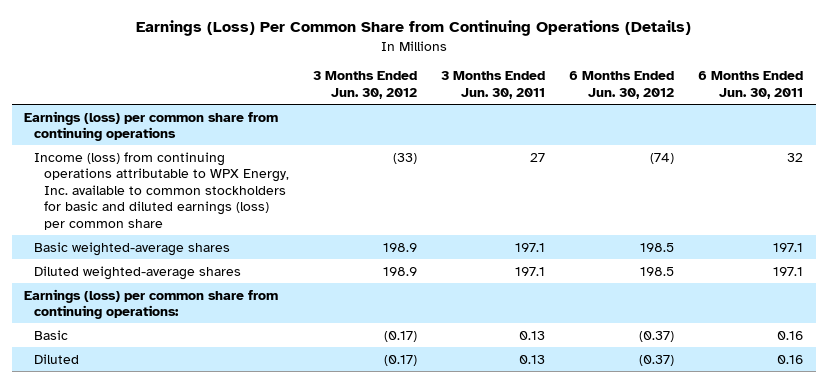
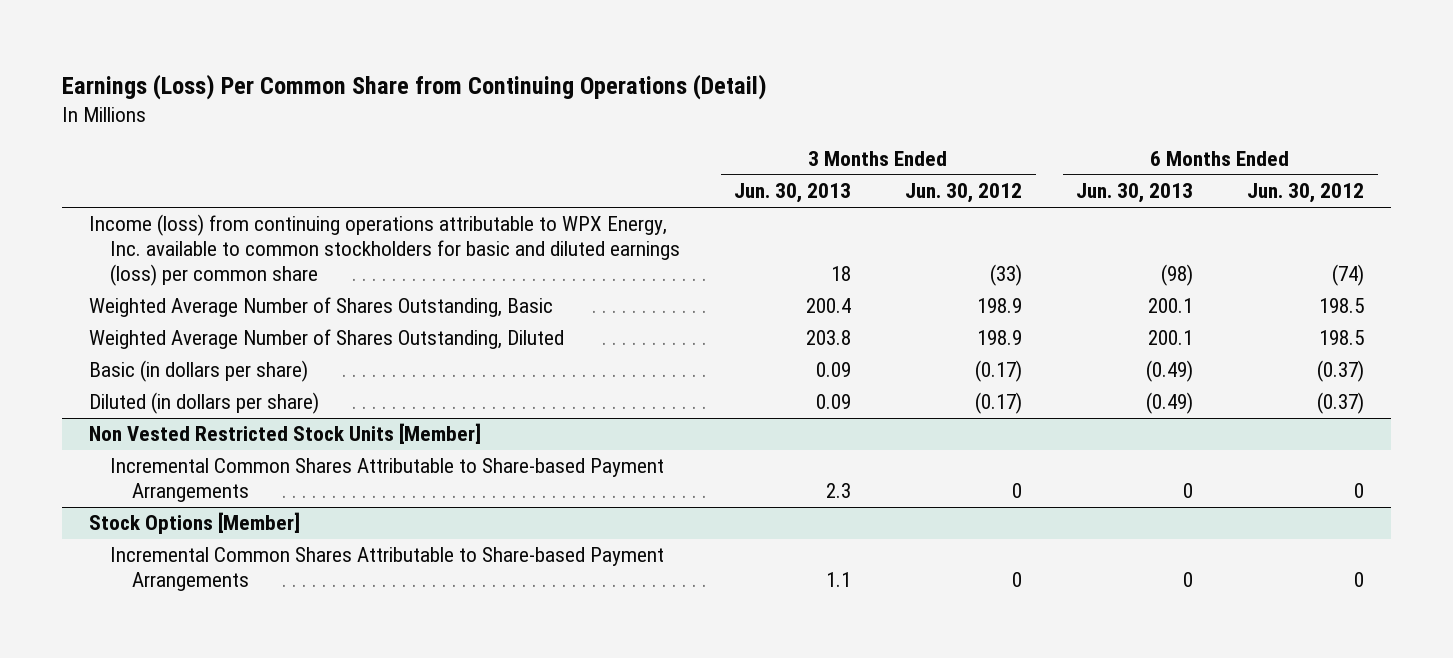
[135,20,691,37] Earnings (Loss) Per Common Share from Continuing Operations (Details) -> [61,73,767,100] Earnings (Loss) Per Common Share from Continuing Operations (Detail)
[441,71,546,99] 3 Months Ended Jun. 30, 2011 -> none
[698,71,804,99] 6 Months Ended Jun. 30, 2011 -> none
none -> [734,183,852,204] Jun. 30, 2013
none -> [1076,183,1194,204] Jun. 30, 2013
[23,110,278,142] Earnings (loss) per common share from continuing operations -> none
[23,288,278,320] Earnings (loss) per common share from continuing operations: -> none
[33,241,230,256] Basic weighted-average shares -> [88,297,553,318] Weighted Average Number of Shares Outstanding, Basic
[33,265,241,280] Diluted weighted-average shares -> [88,329,564,350] Weighted Average Number of Shares Outstanding, Diluted
[33,329,68,340] Basic -> [88,360,308,383] Basic (in dollars per share)
[33,353,79,364] Diluted -> [88,392,319,415] Diluted (in dollars per share)
none -> [88,423,481,445] Non Vested Restricted Stock Units [Member]
none -> [110,458,665,503] Incremental Common Shares Attributable to Share-based Payment Arrangements
none -> [88,512,300,535] Stock Options [Member]
none -> [110,547,665,592] Incremental Common Shares Attributable to Share-based Payment Arrangements

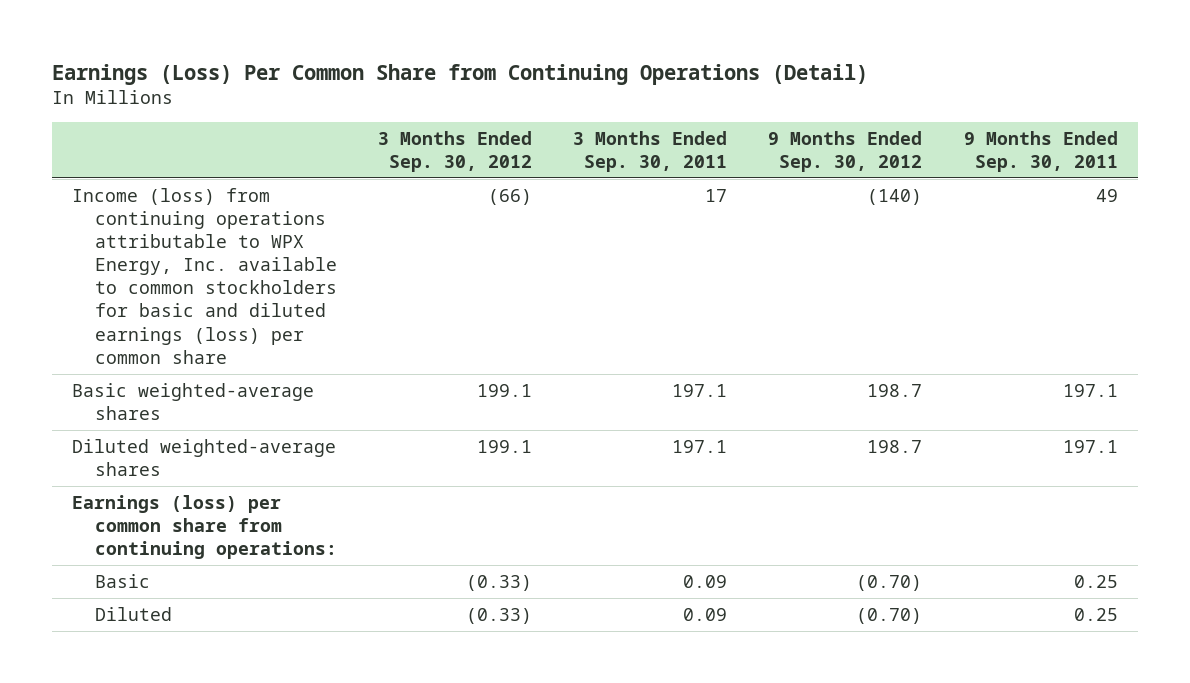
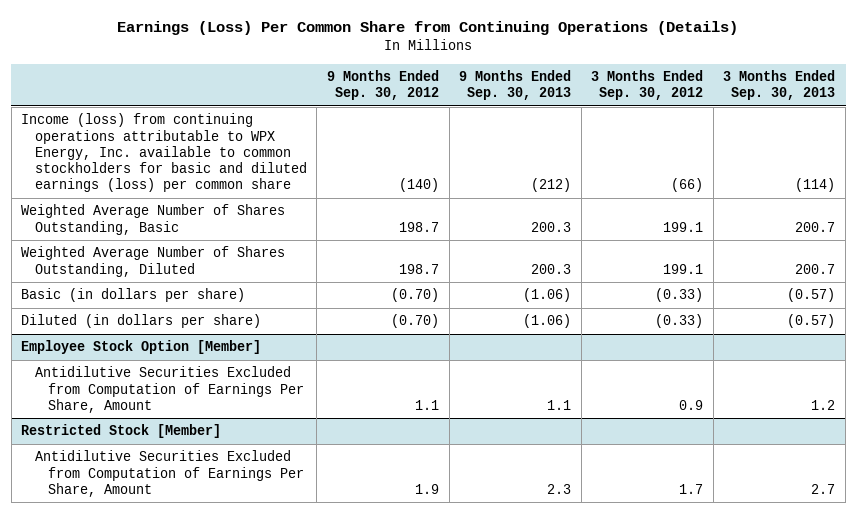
[51,63,868,85] Earnings (Loss) Per Common Share from Continuing Operations (Detail) -> [117,21,739,36] Earnings (Loss) Per Common Share from Continuing Operations (Details)
[573,130,728,173] 3 Months Ended Sep. 30, 2011 -> none
[963,130,1118,173] 9 Months Ended Sep. 30, 2011 -> none
none -> [459,70,572,101] 9 Months Ended Sep. 30, 2013
none -> [723,70,836,101] 3 Months Ended Sep. 30, 2013
[72,494,337,560] Earnings (loss) per common share from continuing operations: -> none
[72,382,315,420] Basic weighted-average shares -> [21,204,286,235] Weighted Average Number of Shares Outstanding, Basic
[72,438,337,476] Diluted weighted-average shares -> [21,246,286,277] Weighted Average Number of Shares Outstanding, Diluted
[94,573,150,588] Basic -> [21,288,246,303] Basic (in dollars per share)
[94,606,172,621] Diluted -> [21,314,262,329] Diluted (in dollars per share)
none -> [21,340,262,355] Employee Stock Option [Member]
none -> [34,366,305,413] Antidilutive Securities Excluded from Computation of Earnings Per Share, Amount
none -> [21,424,222,439] Restricted Stock [Member]
none -> [34,450,305,497] Antidilutive Securities Excluded from Computation of Earnings Per Share, Amount

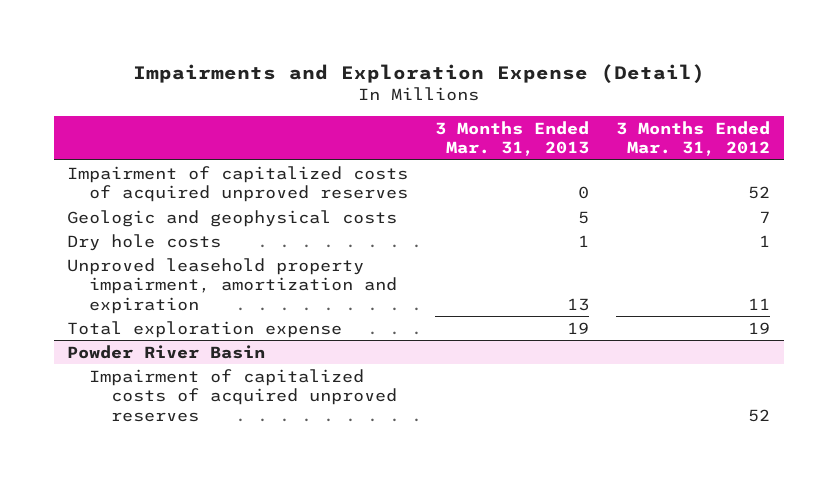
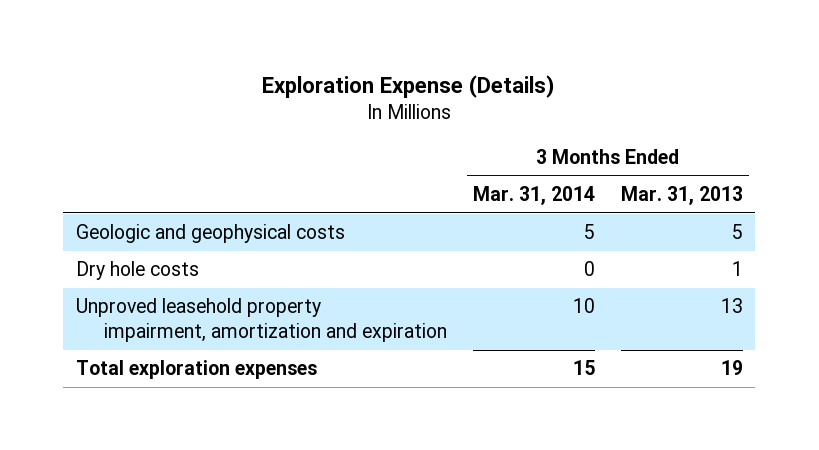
[132,63,705,83] Impairments and Exploration Expense (Detail) -> [262,75,556,99] Exploration Expense (Details)
[616,120,771,156] 3 Months Ended Mar. 31, 2012 -> none
none -> [473,186,596,206] Mar. 31, 2014
[67,165,409,203] Impairment of capitalized costs of acquired unproved reserves -> none
[67,344,266,359] Powder River Basin -> none
[89,368,398,422] Impairment of capitalized costs of acquired unproved reserves -> none
[67,320,343,338] Total exploration expense -> [76,360,318,380] Total exploration expenses

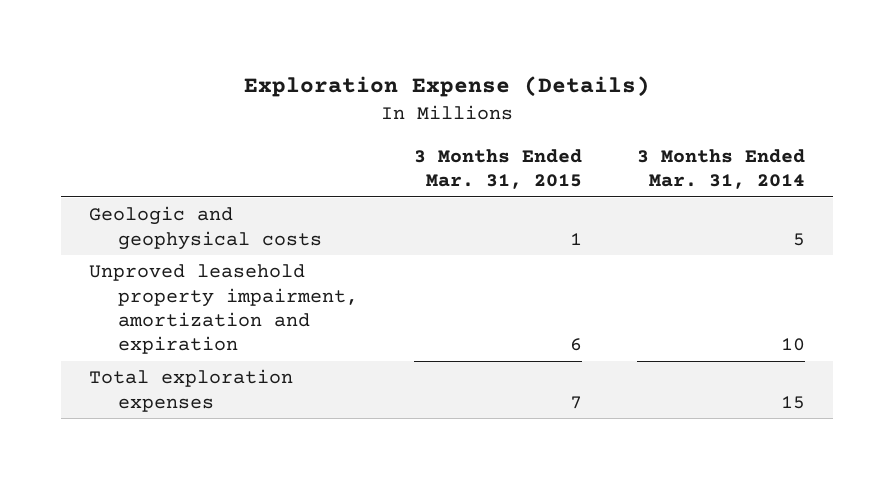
[620,186,743,206] Mar. 31, 2013 -> none
none -> [413,148,582,189] 3 Months Ended Mar. 31, 2015
[76,261,200,281] Dry hole costs -> none

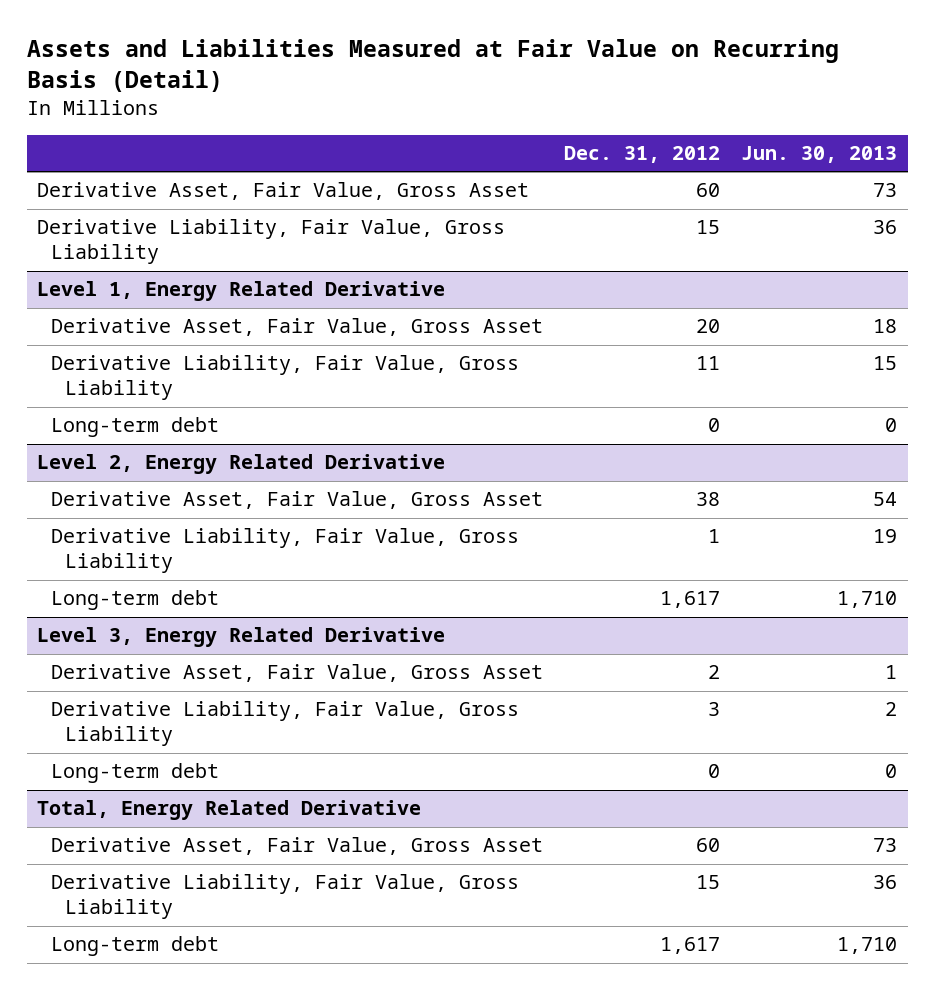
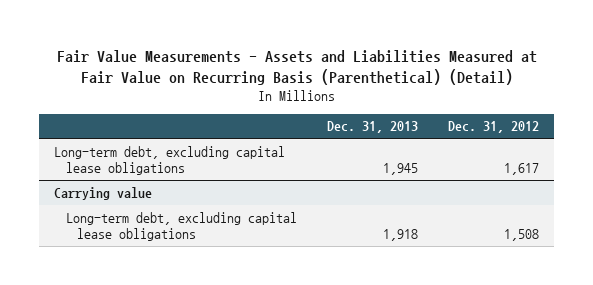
[26,39,839,93] Assets and Liabilities Measured at Fair Value on Recurring Basis (Detail) -> [56,49,537,85] Fair Value Measurements - Assets and Liabilities Measured at Fair Value on Recurring Basis (Parenthetical) (Detail)
[741,146,898,164] Jun. 30, 2013 -> none
none -> [326,121,418,134] Dec. 31, 2013
[37,182,530,201] Derivative Asset, Fair Value, Gross Asset -> none
[37,219,506,265] Derivative Liability, Fair Value, Gross Liability -> none
[37,281,446,302] Level 1, Energy Related Derivative -> none
[51,318,544,337] Derivative Asset, Fair Value, Gross Asset -> none
[51,355,520,401] Derivative Liability, Fair Value, Gross Liability -> none
[37,454,446,475] Level 2, Energy Related Derivative -> none
[51,491,544,510] Derivative Asset, Fair Value, Gross Asset -> none
[51,528,520,574] Derivative Liability, Fair Value, Gross Liability -> none
[37,627,446,648] Level 3, Energy Related Derivative -> none
[51,664,544,683] Derivative Asset, Fair Value, Gross Asset -> none
[51,701,520,747] Derivative Liability, Fair Value, Gross Liability -> none
[51,763,220,784] Long-term debt -> none
[37,800,422,821] Total, Energy Related Derivative -> none
[51,837,544,856] Derivative Asset, Fair Value, Gross Asset -> none
[51,874,520,920] Derivative Liability, Fair Value, Gross Liability -> none
[51,936,220,957] Long-term debt -> none
[51,417,220,438] Long-term debt -> [54,145,286,176] Long-term debt, excluding capital lease obligations
[708,418,721,433] 0 -> [504,163,540,176] 1,617
none -> [54,186,153,200] Carrying value
[51,590,220,611] Long-term debt -> [65,211,297,242] Long-term debt, excluding capital lease obligations
[660,591,721,609] 1,617 -> [504,229,540,242] 1,508

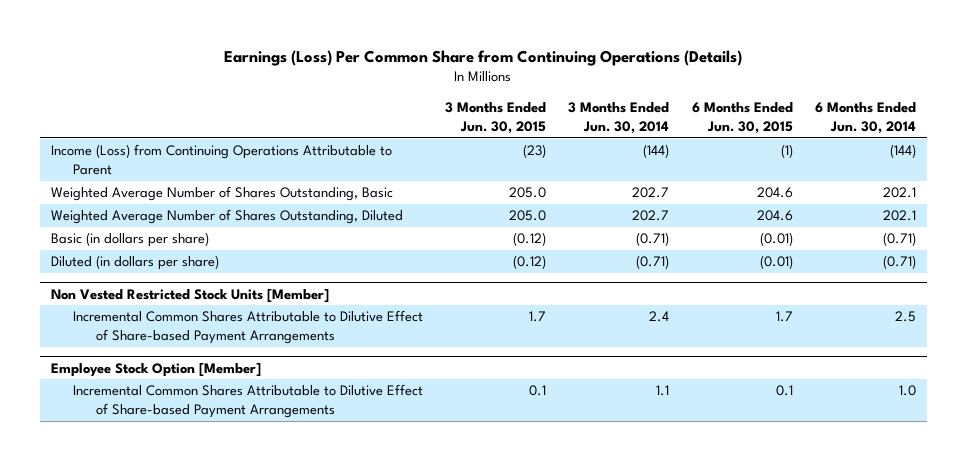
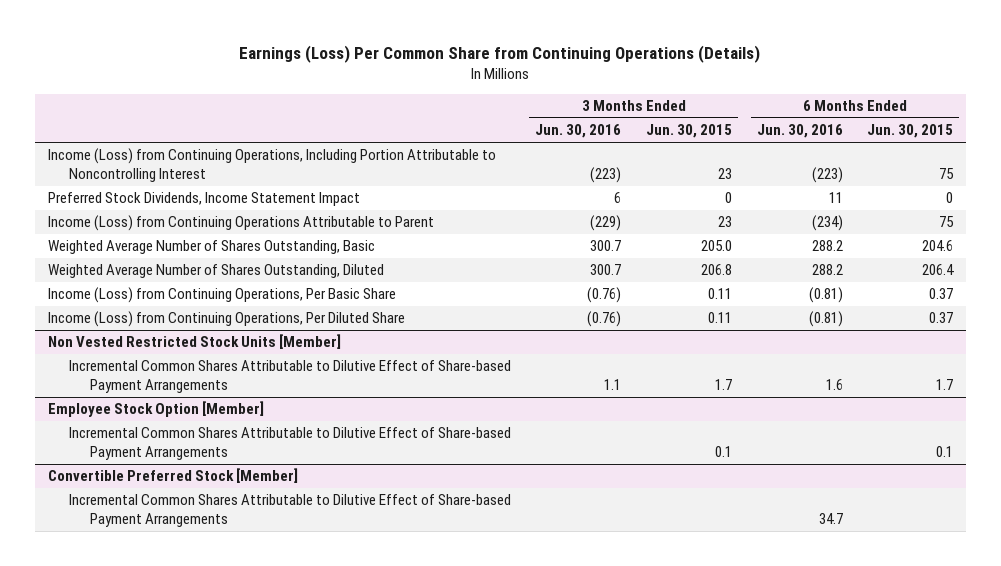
[568,102,670,134] 3 Months Ended Jun. 30, 2014 -> none
[814,102,916,134] 6 Months Ended Jun. 30, 2014 -> none
none -> [535,124,622,139] Jun. 30, 2016
none -> [756,124,843,139] Jun. 30, 2016
none -> [47,148,496,183] Income (Loss) from Continuing Operations, Including Portion Attributable to Noncontrolling Interest
none -> [47,192,360,207] Preferred Stock Dividends, Income Statement Impact
[523,144,547,159] (23) -> [718,216,733,228] 23
[780,144,793,159] (1) -> [939,216,955,228] 75
[509,210,547,222] 205.0 -> [701,264,733,276] 206.8
[756,210,793,222] 204.6 -> [922,264,955,276] 206.4
[50,232,209,248] Basic (in dollars per share) -> [47,287,396,304] Income (Loss) from Continuing Operations, Per Basic Share
[513,232,547,247] (0.12) -> [708,288,733,300] 0.11
[759,232,793,247] (0.01) -> [929,288,954,300] 0.37
[50,255,219,271] Diluted (in dollars per share) -> [47,311,405,328] Income (Loss) from Continuing Operations, Per Diluted Share
[513,255,547,270] (0.12) -> [708,312,733,324] 0.11
[759,255,793,270] (0.01) -> [929,312,954,324] 0.37
none -> [47,468,298,484] Convertible Preferred Stock [Member]
none -> [68,494,511,528] Incremental Common Shares Attributable to Dilutive Effect of Share-based Payment Arrangements

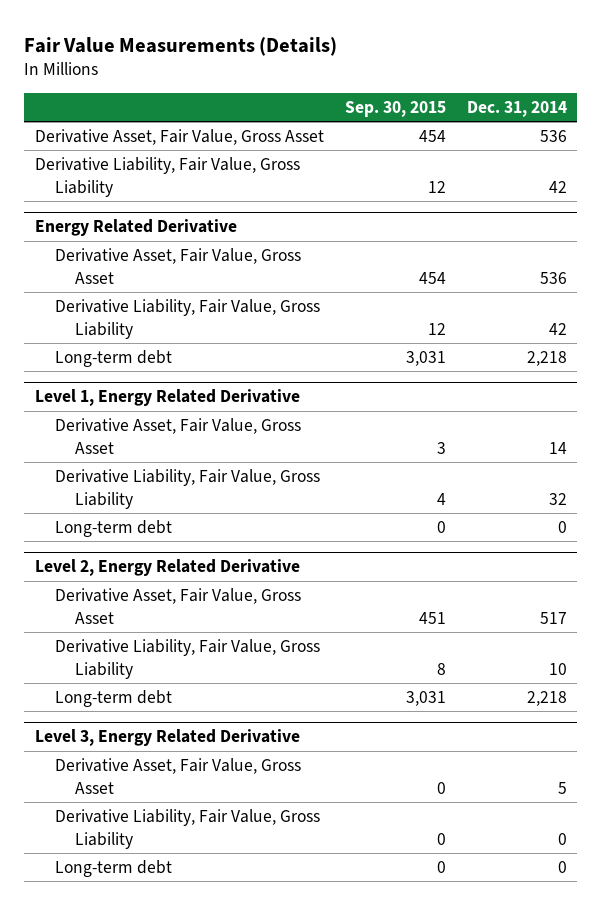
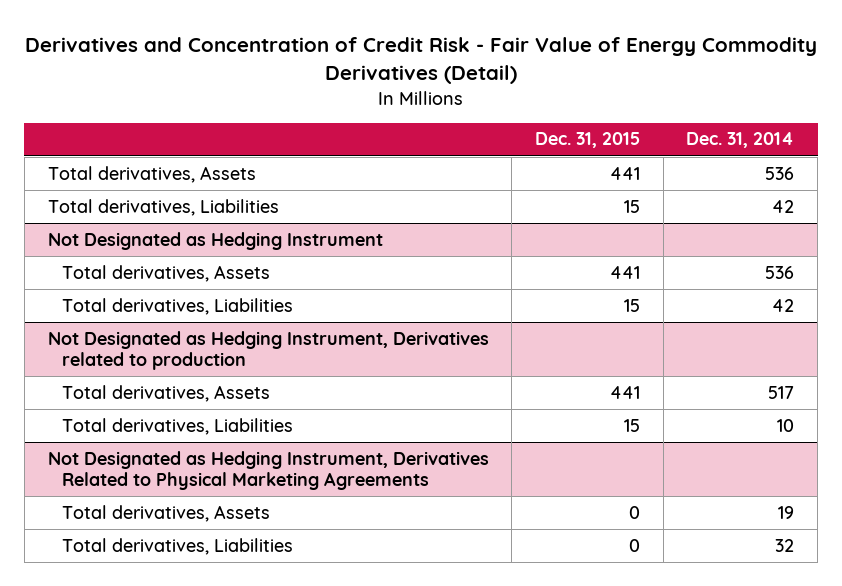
[24,36,338,56] Fair Value Measurements (Details) -> [24,37,817,85] Derivatives and Concentration of Credit Risk - Fair Value of Energy Commodity Derivatives (Detail)
[344,100,446,117] Sep. 30, 2015 -> none
none -> [534,132,640,149] Dec. 31, 2015
[34,219,237,237] Energy Related Derivative -> none
[55,349,173,367] Long-term debt -> none
[34,389,300,407] Level 1, Energy Related Derivative -> none
[55,417,302,454] Derivative Asset, Fair Value, Gross Asset -> none
[55,468,321,509] Derivative Liability, Fair Value, Gross Liability -> none
[55,519,173,537] Long-term debt -> none
[34,559,300,577] Level 2, Energy Related Derivative -> none
[55,638,321,679] Derivative Liability, Fair Value, Gross Liability -> none
[55,689,173,707] Long-term debt -> none
[34,729,300,747] Level 3, Energy Related Derivative -> none
[55,757,302,794] Derivative Asset, Fair Value, Gross Asset -> none
[55,808,321,849] Derivative Liability, Fair Value, Gross Liability -> none
[55,859,173,877] Long-term debt -> none
[34,128,324,145] Derivative Asset, Fair Value, Gross Asset -> [47,165,256,183] Total derivatives, Assets
[34,156,300,197] Derivative Liability, Fair Value, Gross Liability -> [47,198,279,216] Total derivatives, Liabilities
none -> [47,231,383,250] Not Designated as Hedging Instrument
[55,247,302,284] Derivative Asset, Fair Value, Gross Asset -> [62,264,271,282] Total derivatives, Assets
[55,298,321,339] Derivative Liability, Fair Value, Gross Liability -> [62,297,294,315] Total derivatives, Liabilities
none -> [47,330,489,371] Not Designated as Hedging Instrument, Derivatives related to production
[55,587,302,624] Derivative Asset, Fair Value, Gross Asset -> [62,384,271,402] Total derivatives, Assets
none -> [62,417,294,435] Total derivatives, Liabilities
none -> [47,450,489,491] Not Designated as Hedging Instrument, Derivatives Related to Physical Marketing Agreements
none -> [62,504,271,522] Total derivatives, Assets
none -> [62,537,294,555] Total derivatives, Liabilities

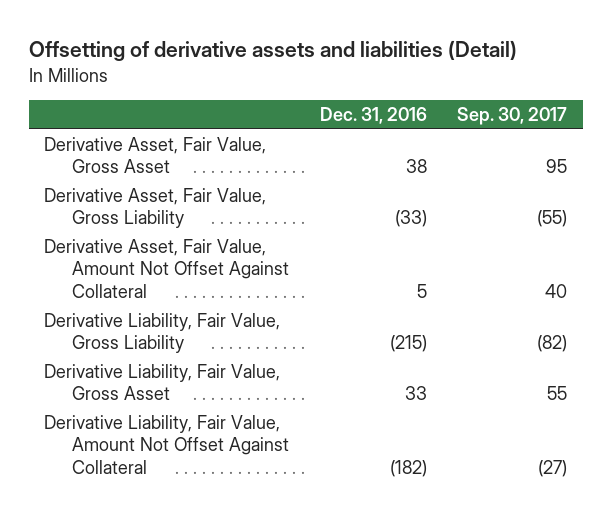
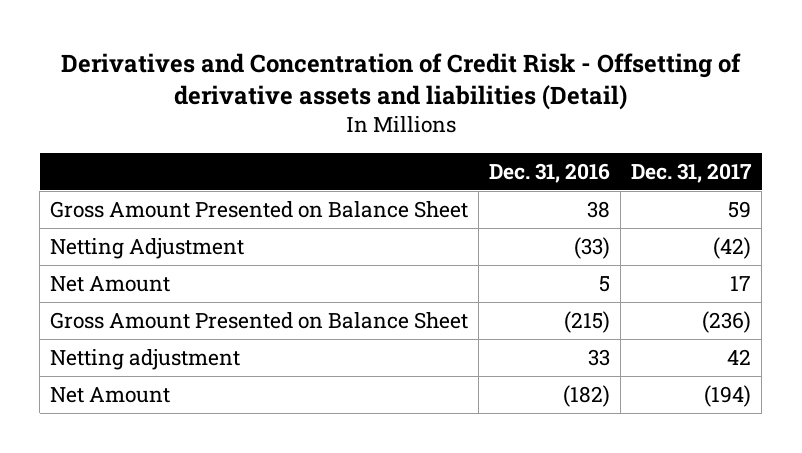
[28,40,517,62] Offsetting of derivative assets and liabilities (Detail) -> [60,53,741,111] Derivatives and Concentration of Credit Risk - Offsetting of derivative assets and liabilities (Detail)
[457,106,568,125] Sep. 30, 2017 -> none
none -> [631,163,753,184] Dec. 31, 2017
[44,136,267,174] Derivative Asset, Fair Value, Gross Asset -> [50,200,469,218] Gross Amount Presented on Balance Sheet
[44,187,267,229] Derivative Asset, Fair Value, Gross Liability -> [50,237,245,259] Netting Adjustment
[44,238,290,298] Derivative Asset, Fair Value, Amount Not Offset Against Collateral -> [50,275,171,292] Net Amount
[44,312,281,354] Derivative Liability, Fair Value, Gross Liability -> [50,311,469,329] Gross Amount Presented on Balance Sheet
[44,363,281,401] Derivative Liability, Fair Value, Gross Asset -> [50,348,241,370] Netting adjustment
[44,414,290,474] Derivative Liability, Fair Value, Amount Not Offset Against Collateral -> [50,386,171,403] Net Amount

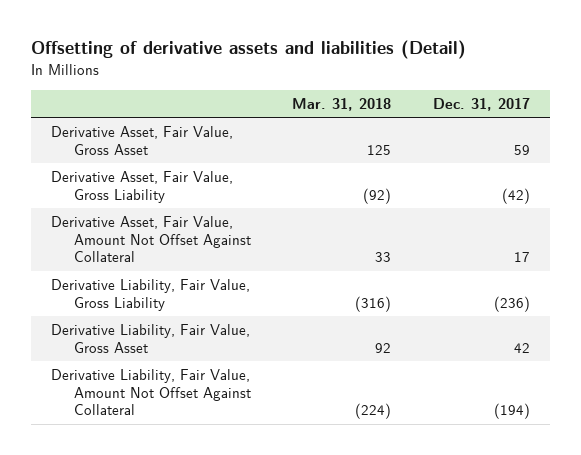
[60,53,741,111] Derivatives and Concentration of Credit Risk - Offsetting of derivative assets and liabilities (Detail) -> [30,40,466,60] Offsetting of derivative assets and liabilities (Detail)
[489,163,611,184] Dec. 31, 2016 -> none
none -> [292,98,392,112] Mar. 31, 2018
[50,200,469,218] Gross Amount Presented on Balance Sheet -> [51,125,234,155] Derivative Asset, Fair Value, Gross Asset
[50,237,245,259] Netting Adjustment -> [51,170,234,203] Derivative Asset, Fair Value, Gross Liability
[50,275,171,292] Net Amount -> [51,215,252,263] Derivative Asset, Fair Value, Amount Not Offset Against Collateral
[50,311,469,329] Gross Amount Presented on Balance Sheet -> [51,278,251,311] Derivative Liability, Fair Value, Gross Liability
[50,348,241,370] Netting adjustment -> [51,323,251,353] Derivative Liability, Fair Value, Gross Asset
[50,386,171,403] Net Amount -> [51,368,252,416] Derivative Liability, Fair Value, Amount Not Offset Against Collateral

